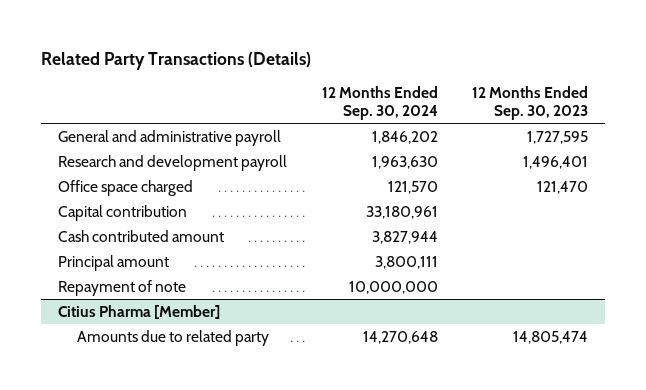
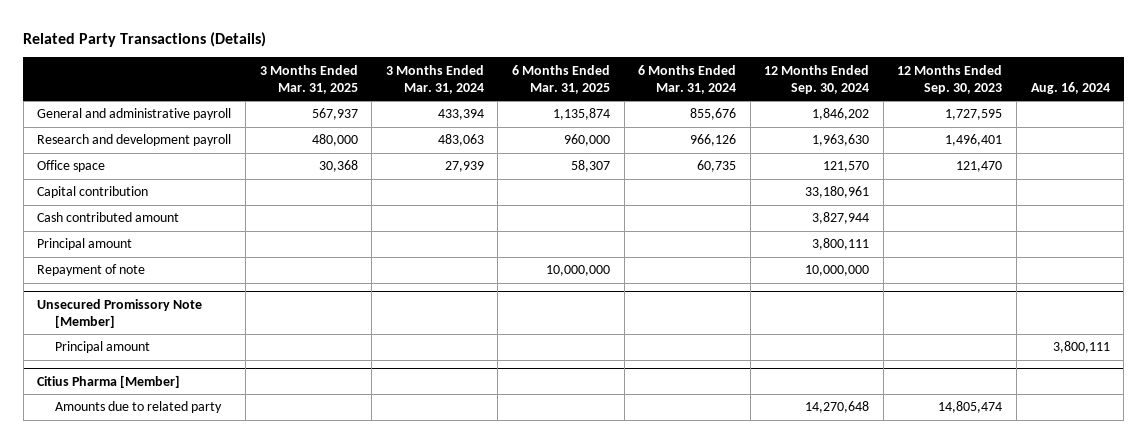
none -> [259,64,358,94] 3 Months Ended Mar. 31, 2025
none -> [385,64,484,94] 3 Months Ended Mar. 31, 2024
none -> [511,64,610,94] 6 Months Ended Mar. 31, 2025
none -> [638,64,737,94] 6 Months Ended Mar. 31, 2024
none -> [1030,81,1110,94] Aug. 16, 2024
[58,179,194,196] Office space charged -> [37,160,106,173] Office space
none -> [37,298,203,328] Unsecured Promissory Note [Member]
none -> [54,341,150,354] Principal amount

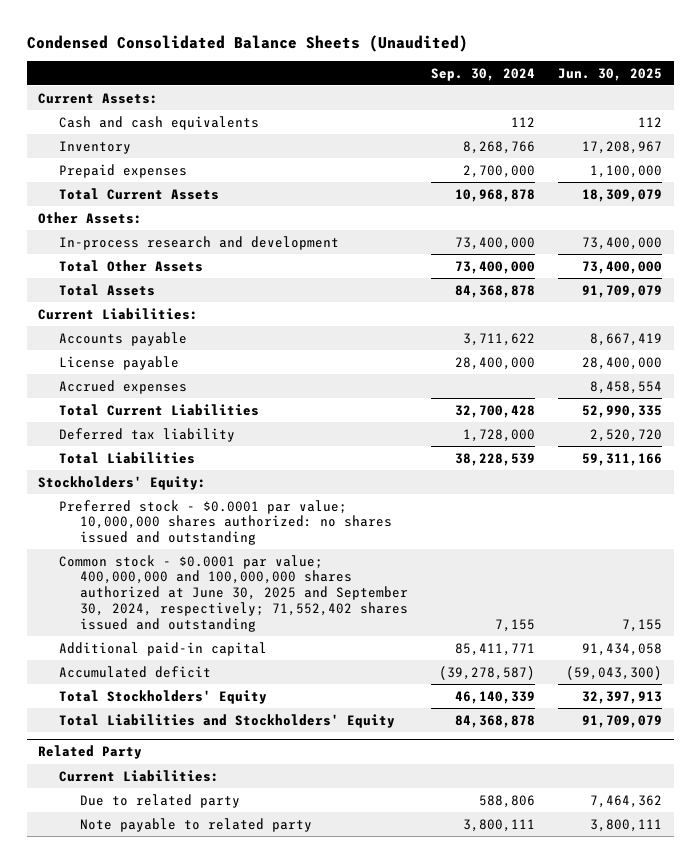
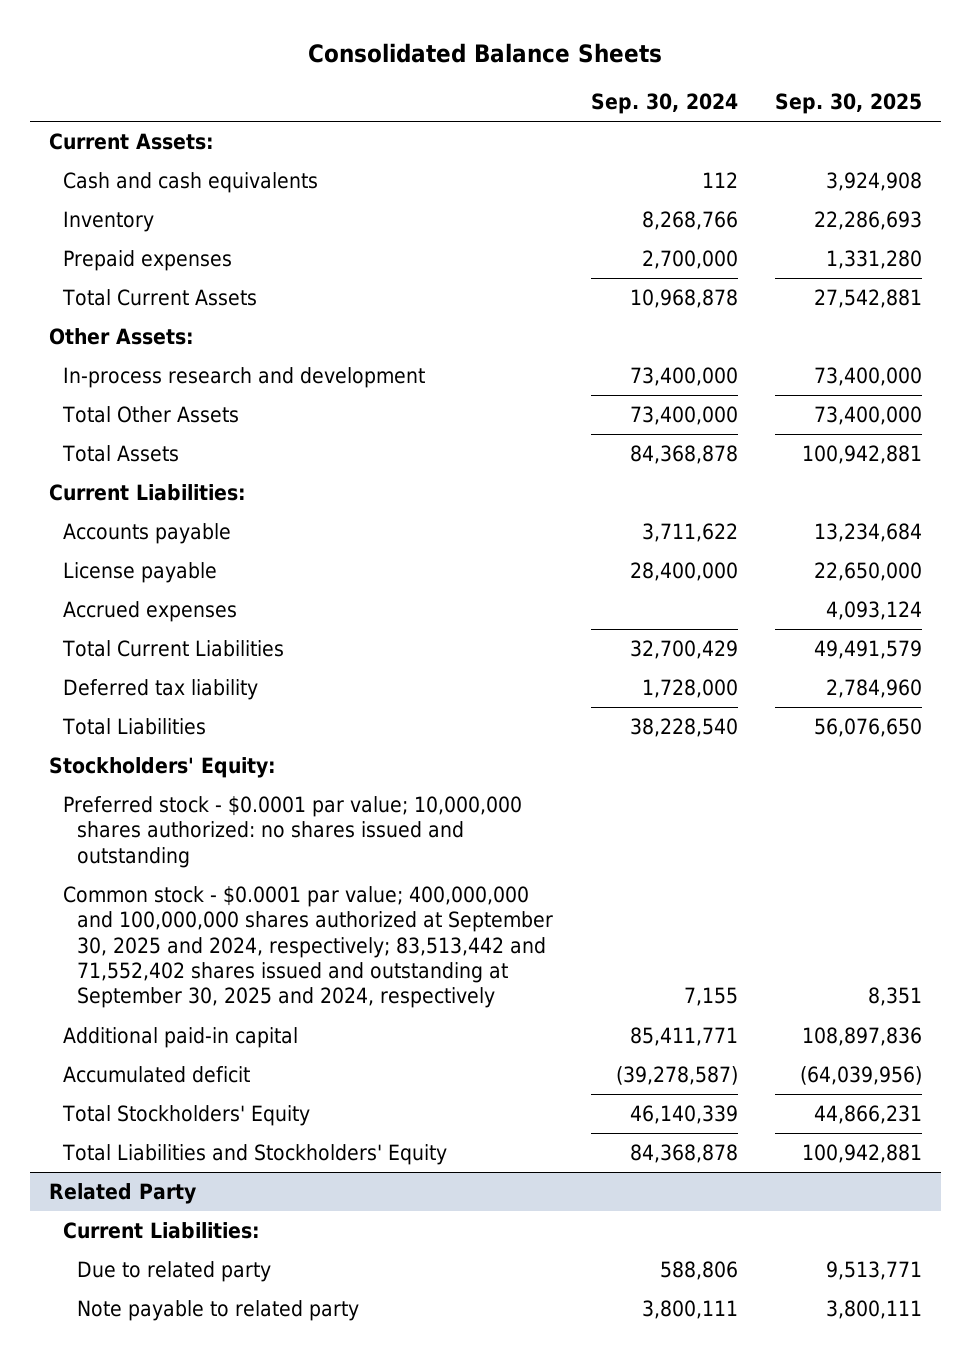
[26,34,468,52] Condensed Consolidated Balance Sheets (Unaudited) -> [308,42,663,63] Consolidated Balance Sheets
[558,67,663,81] Jun. 30, 2025 -> none
none -> [774,92,922,114] Sep. 30, 2025
[455,404,536,418] 32,700,428 -> [629,639,738,659] 32,700,429
[455,452,536,466] 38,228,539 -> [629,717,738,737] 38,228,540
[59,554,409,632] Common stock - $0.0001 par value; 400,000,000 and 100,000,000 shares authorized at June 30, 2025 and September 30, 2024, respectively; 71,552,402 shares issued and outstanding -> [63,885,554,1009] Common stock - $0.0001 par value; 400,000,000 and 100,000,000 shares authorized at September 30, 2025 and 2024, respectively; 83,513,442 and 71,552,402 shares issued and outstanding at September 30, 2025 and 2024, respectively

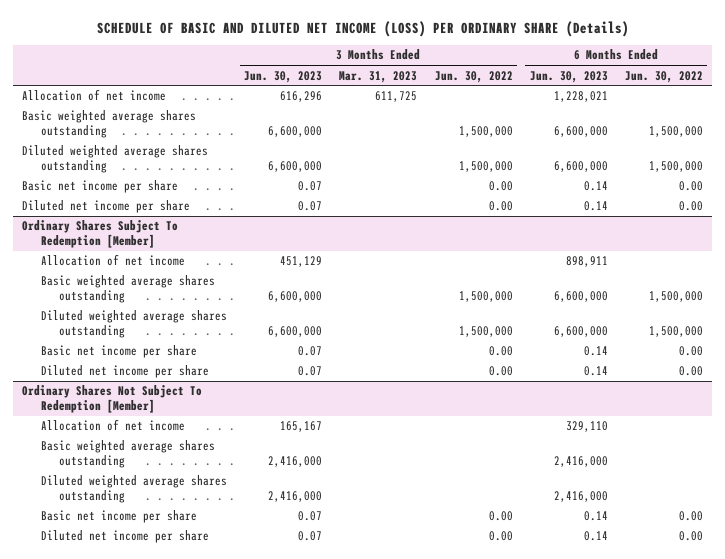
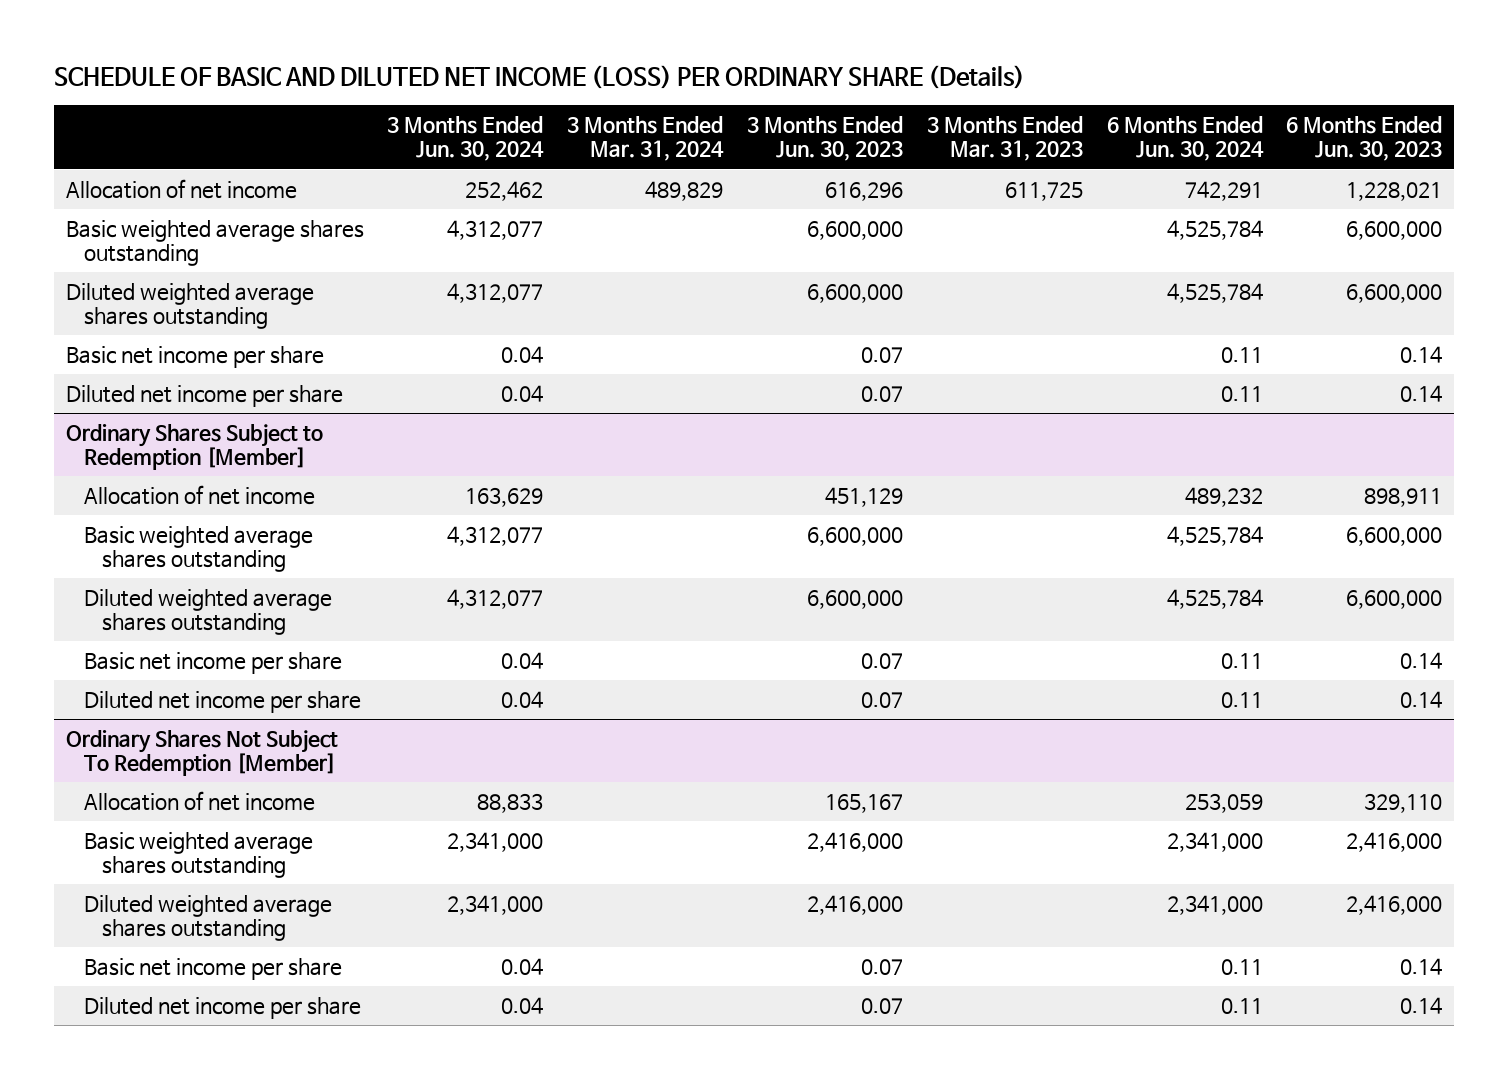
[434,70,513,83] Jun. 30, 2022 -> none
[625,70,704,83] Jun. 30, 2022 -> none
none -> [387,116,545,162] 3 Months Ended Jun. 30, 2024
none -> [567,116,725,162] 3 Months Ended Mar. 31, 2024
none -> [1106,116,1264,162] 6 Months Ended Jun. 30, 2024
[21,220,178,249] Ordinary Shares Subject To Redemption [Member] -> [65,423,323,470] Ordinary Shares Subject to Redemption [Member]

